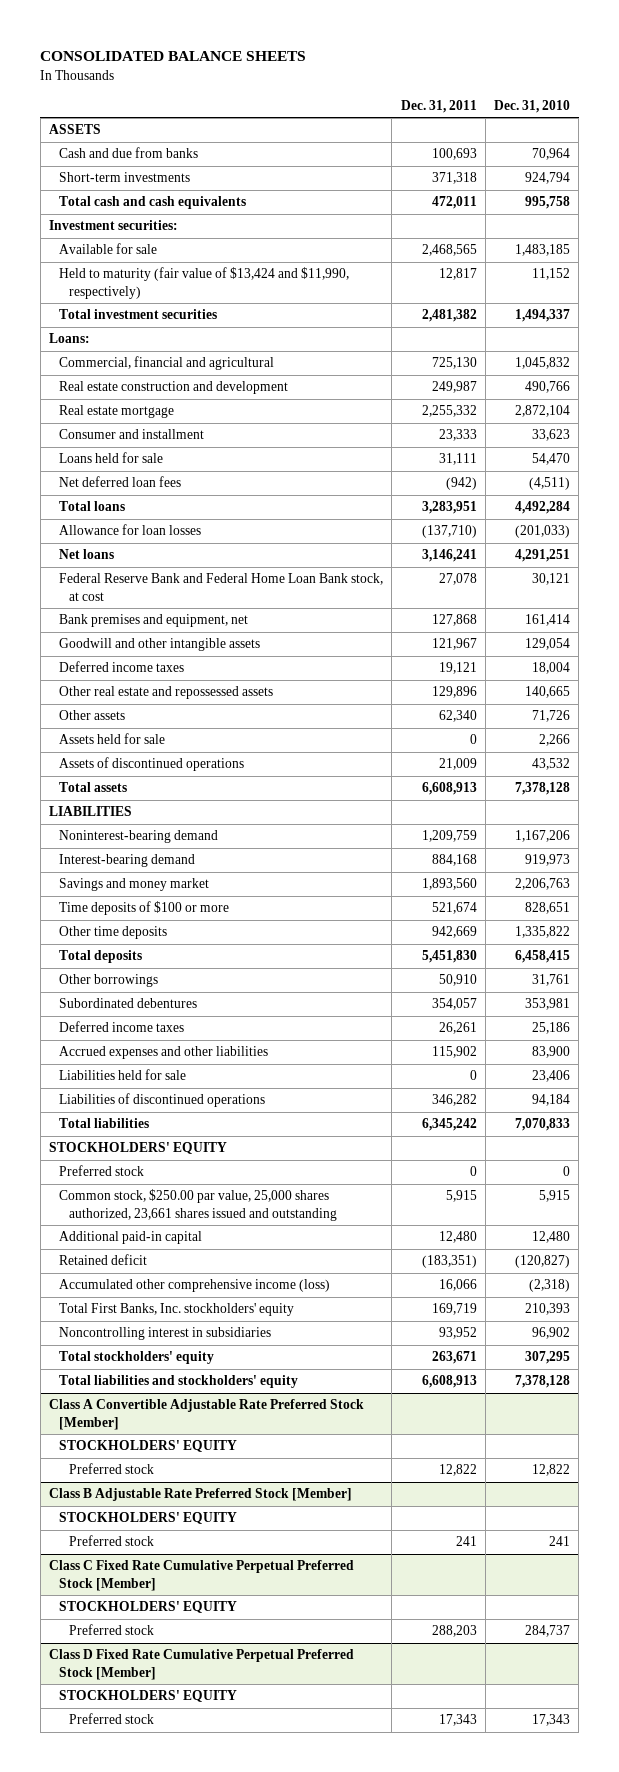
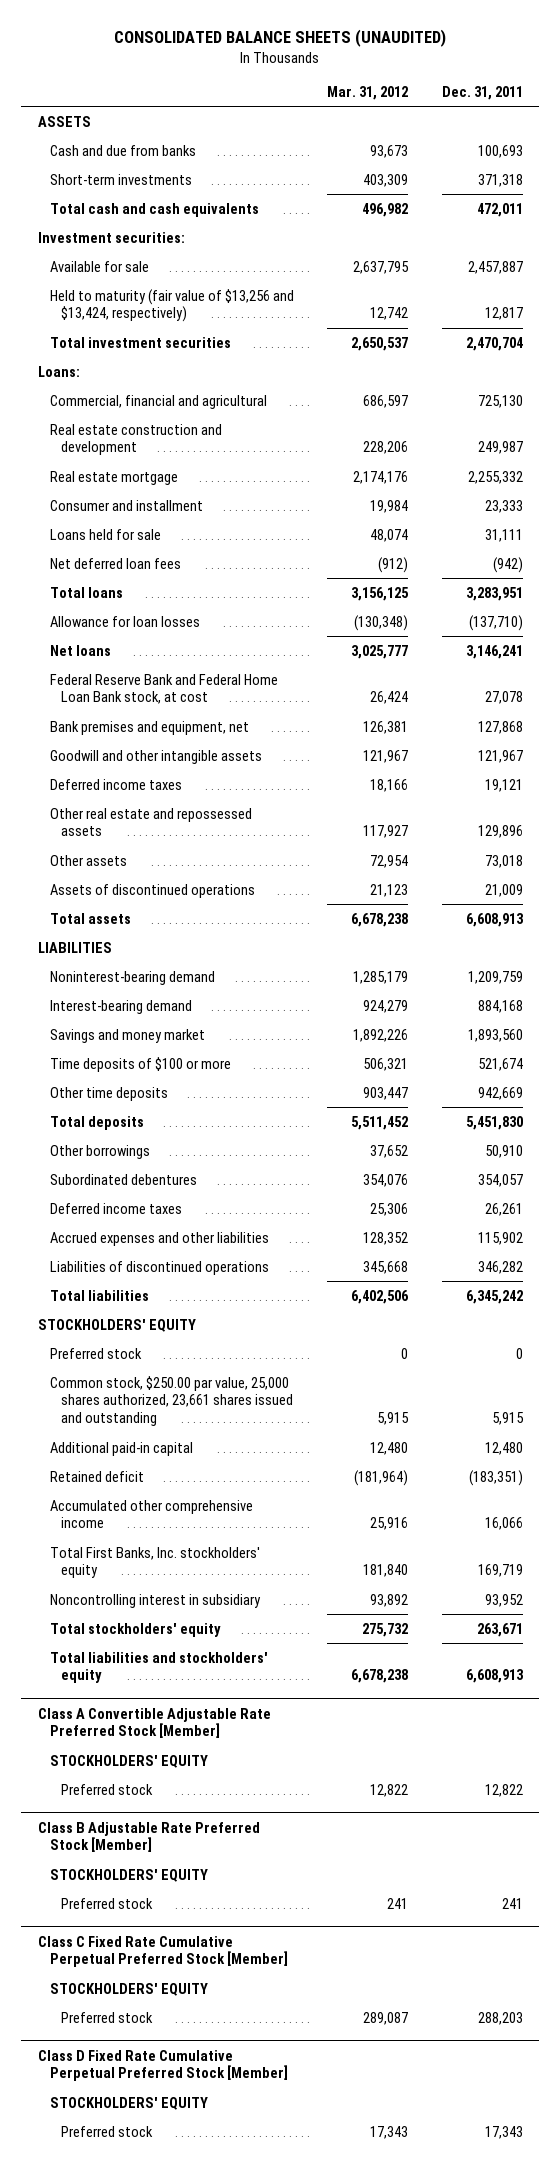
[40,51,307,62] CONSOLIDATED BALANCE SHEETS -> [114,29,447,48] CONSOLIDATED BALANCE SHEETS (UNAUDITED)
[494,99,571,113] Dec. 31, 2010 -> none
none -> [327,85,409,100] Mar. 31, 2012
[421,244,477,257] 2,468,565 -> [467,260,523,274] 2,457,887
[59,267,350,299] Held to maturity (fair value of $13,424 and $11,990, respectively) -> [49,288,294,323] Held to maturity (fair value of $13,256 and $13,424, respectively)
[421,309,477,323] 2,481,382 -> [465,336,523,351] 2,470,704
[59,733,166,745] Assets held for sale -> none
[438,710,477,723] 62,340 -> [484,854,523,868] 73,018
[59,1069,187,1081] Liabilities held for sale -> none
[59,1279,331,1293] Accumulated other comprehensive income (loss) -> [49,1499,253,1529] Accumulated other comprehensive income
[59,1327,272,1341] Noncontrolling interest in subsidiaries -> [49,1593,261,1608] Noncontrolling interest in subsidiary

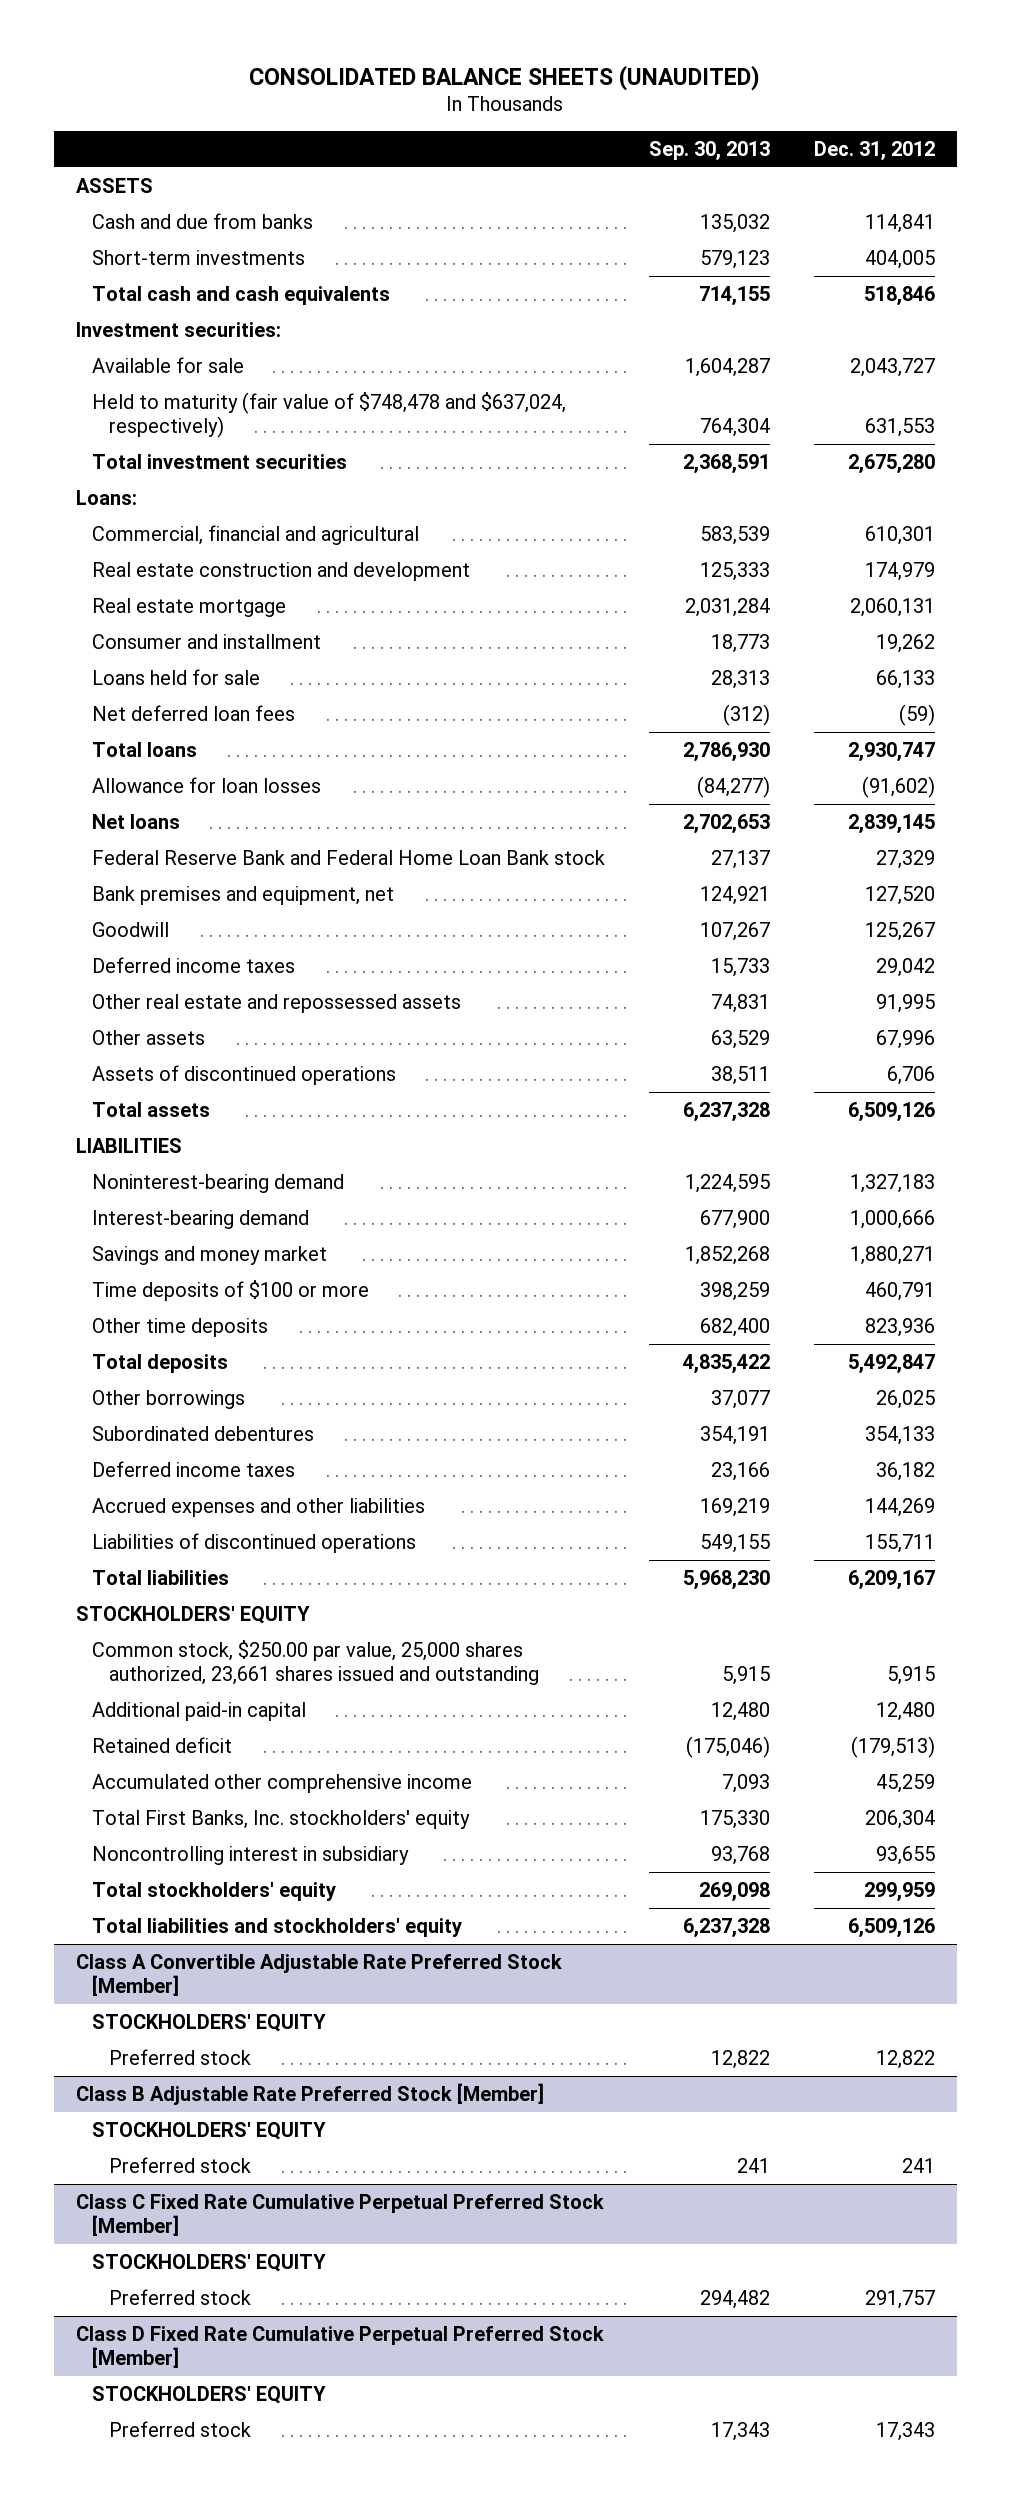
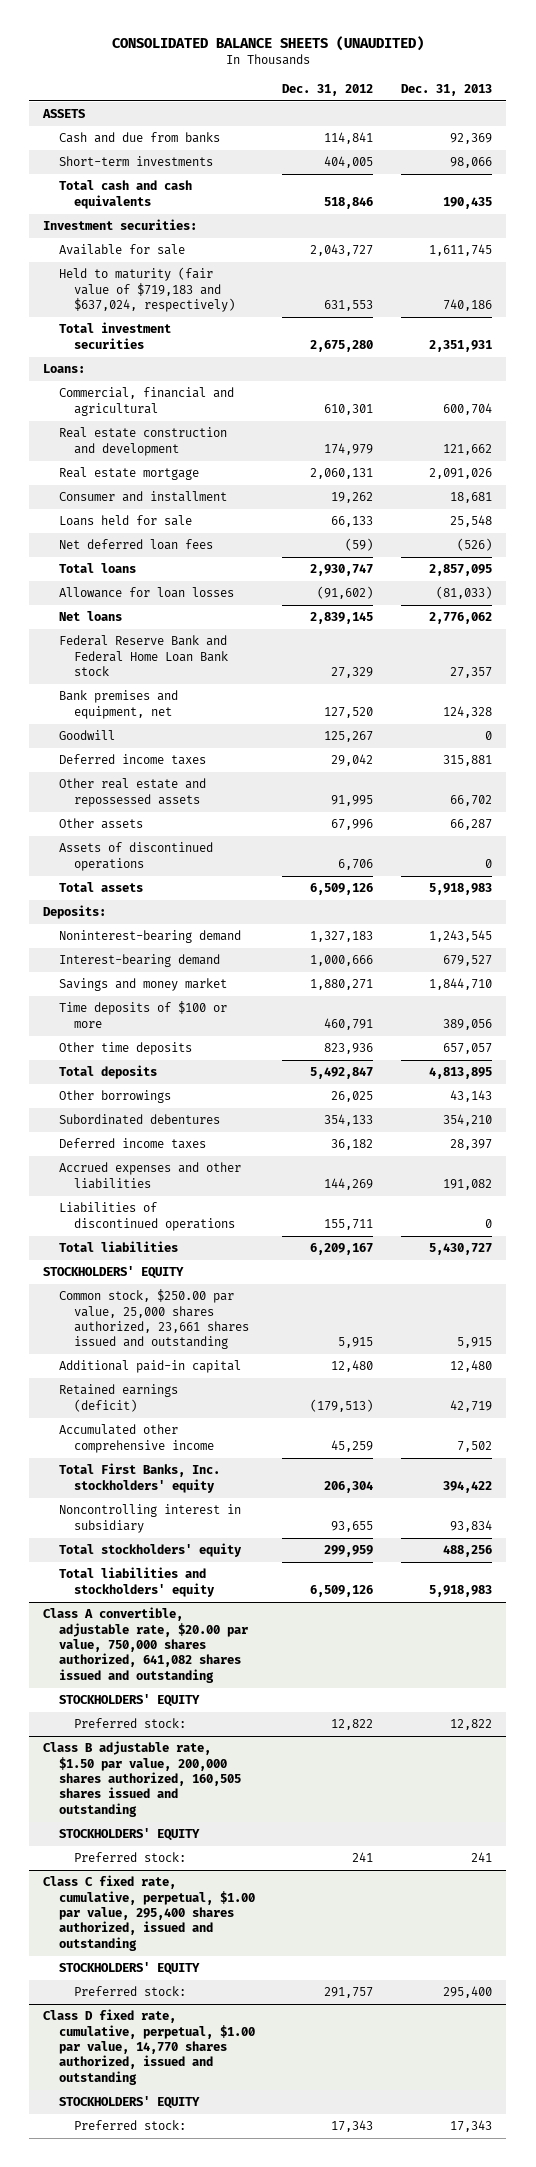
[649,141,771,162] Sep. 30, 2013 -> none
none -> [401,83,493,96] Dec. 31, 2013
[92,391,567,438] Held to maturity (fair value of $748,478 and $637,024, respectively) -> [58,267,235,313] Held to maturity (fair value of $719,183 and $637,024, respectively)
[75,1137,182,1153] LIABILITIES -> none
none -> [43,905,107,920] Deposits:
[92,1736,233,1753] Retained deficit -> [58,1384,178,1412] Retained earnings (deficit)
[75,1953,562,1996] Class A Convertible Adjustable Rate Preferred Stock [Member] -> none
none -> [43,1607,248,1683] Class A convertible, adjustable rate, $20.00 par value, 750,000 shares authorized, 641,082 shares issued and outstanding
[75,2082,544,2105] Class B Adjustable Rate Preferred Stock [Member] -> none
[108,2048,251,2065] Preferred stock -> [73,1718,186,1729] Preferred stock:
none -> [43,1741,241,1817] Class B adjustable rate, $1.50 par value, 200,000 shares authorized, 160,505 shares issued and outstanding
[75,2193,604,2236] Class C Fixed Rate Cumulative Perpetual Preferred Stock [Member] -> none
[108,2156,251,2173] Preferred stock -> [73,1852,186,1863] Preferred stock:
none -> [43,1875,255,1951] Class C fixed rate, cumulative, perpetual, $1.00 par value, 295,400 shares authorized, issued and outstanding
[75,2325,604,2368] Class D Fixed Rate Cumulative Perpetual Preferred Stock [Member] -> none
[108,2288,251,2305] Preferred stock -> [73,1986,186,1997] Preferred stock:
none -> [43,2009,255,2085] Class D fixed rate, cumulative, perpetual, $1.00 par value, 14,770 shares authorized, issued and outstanding
[108,2420,251,2437] Preferred stock -> [73,2120,186,2131] Preferred stock:

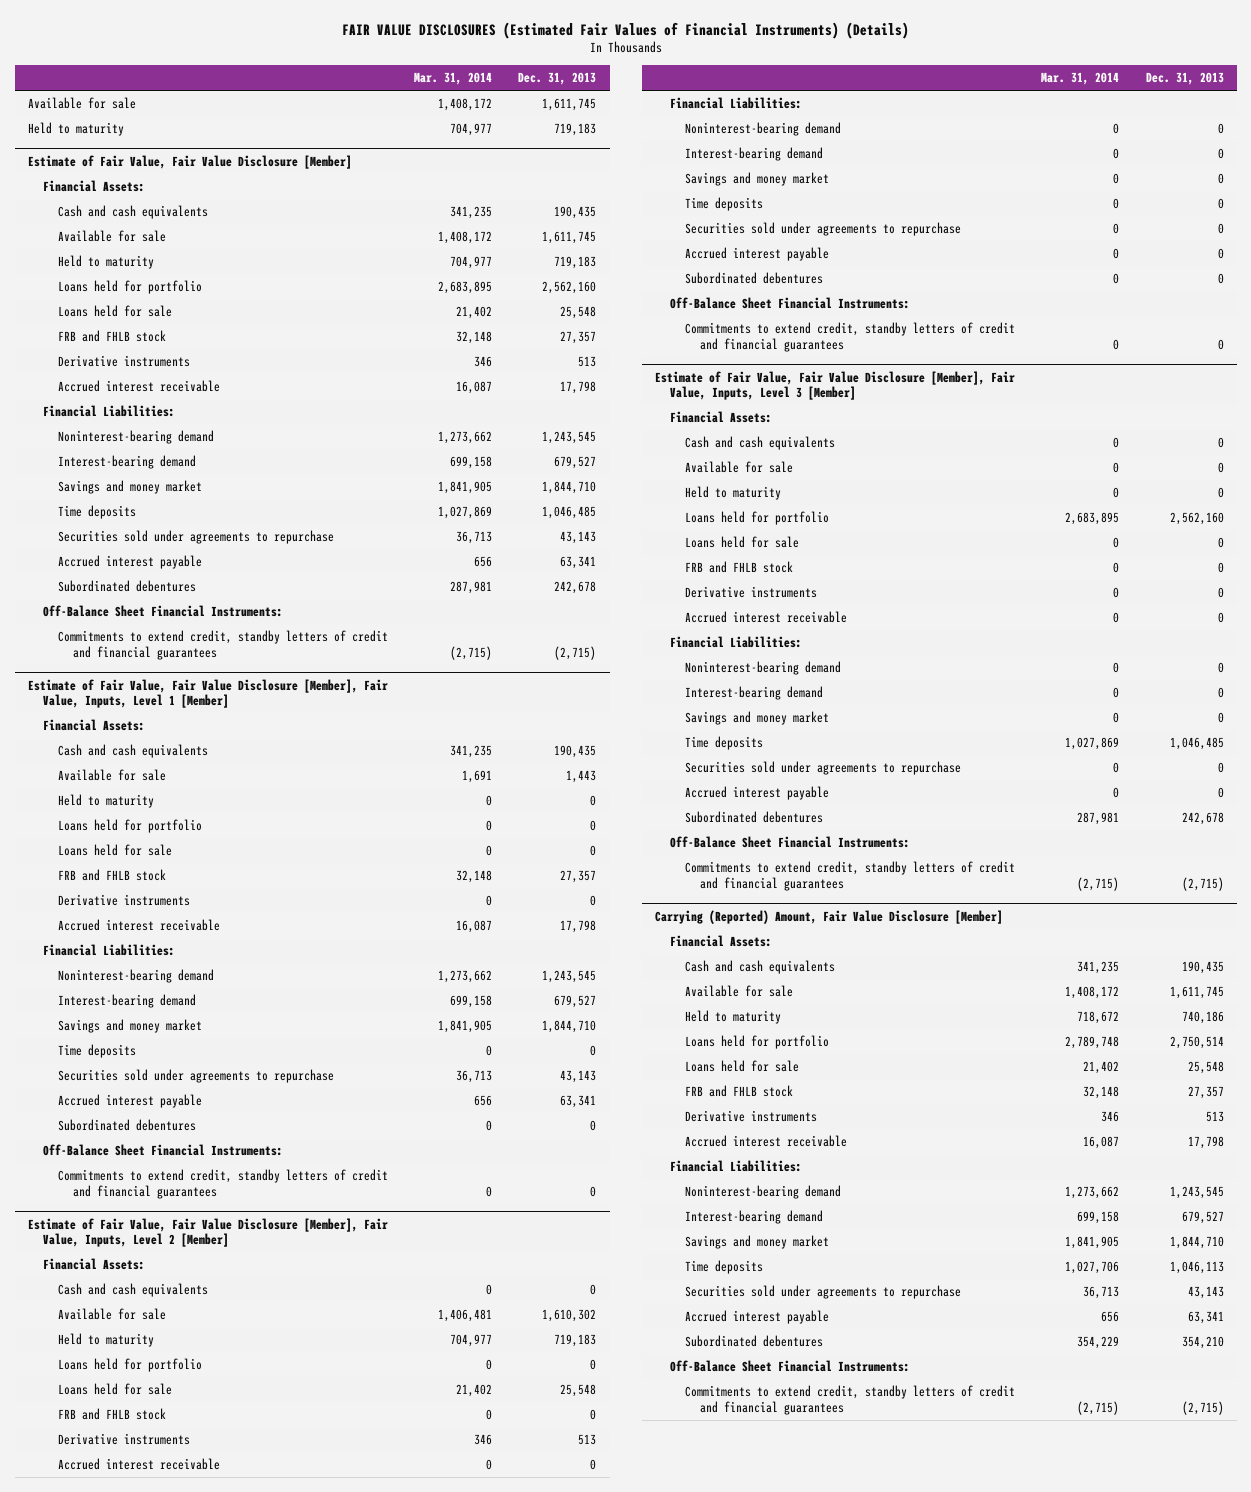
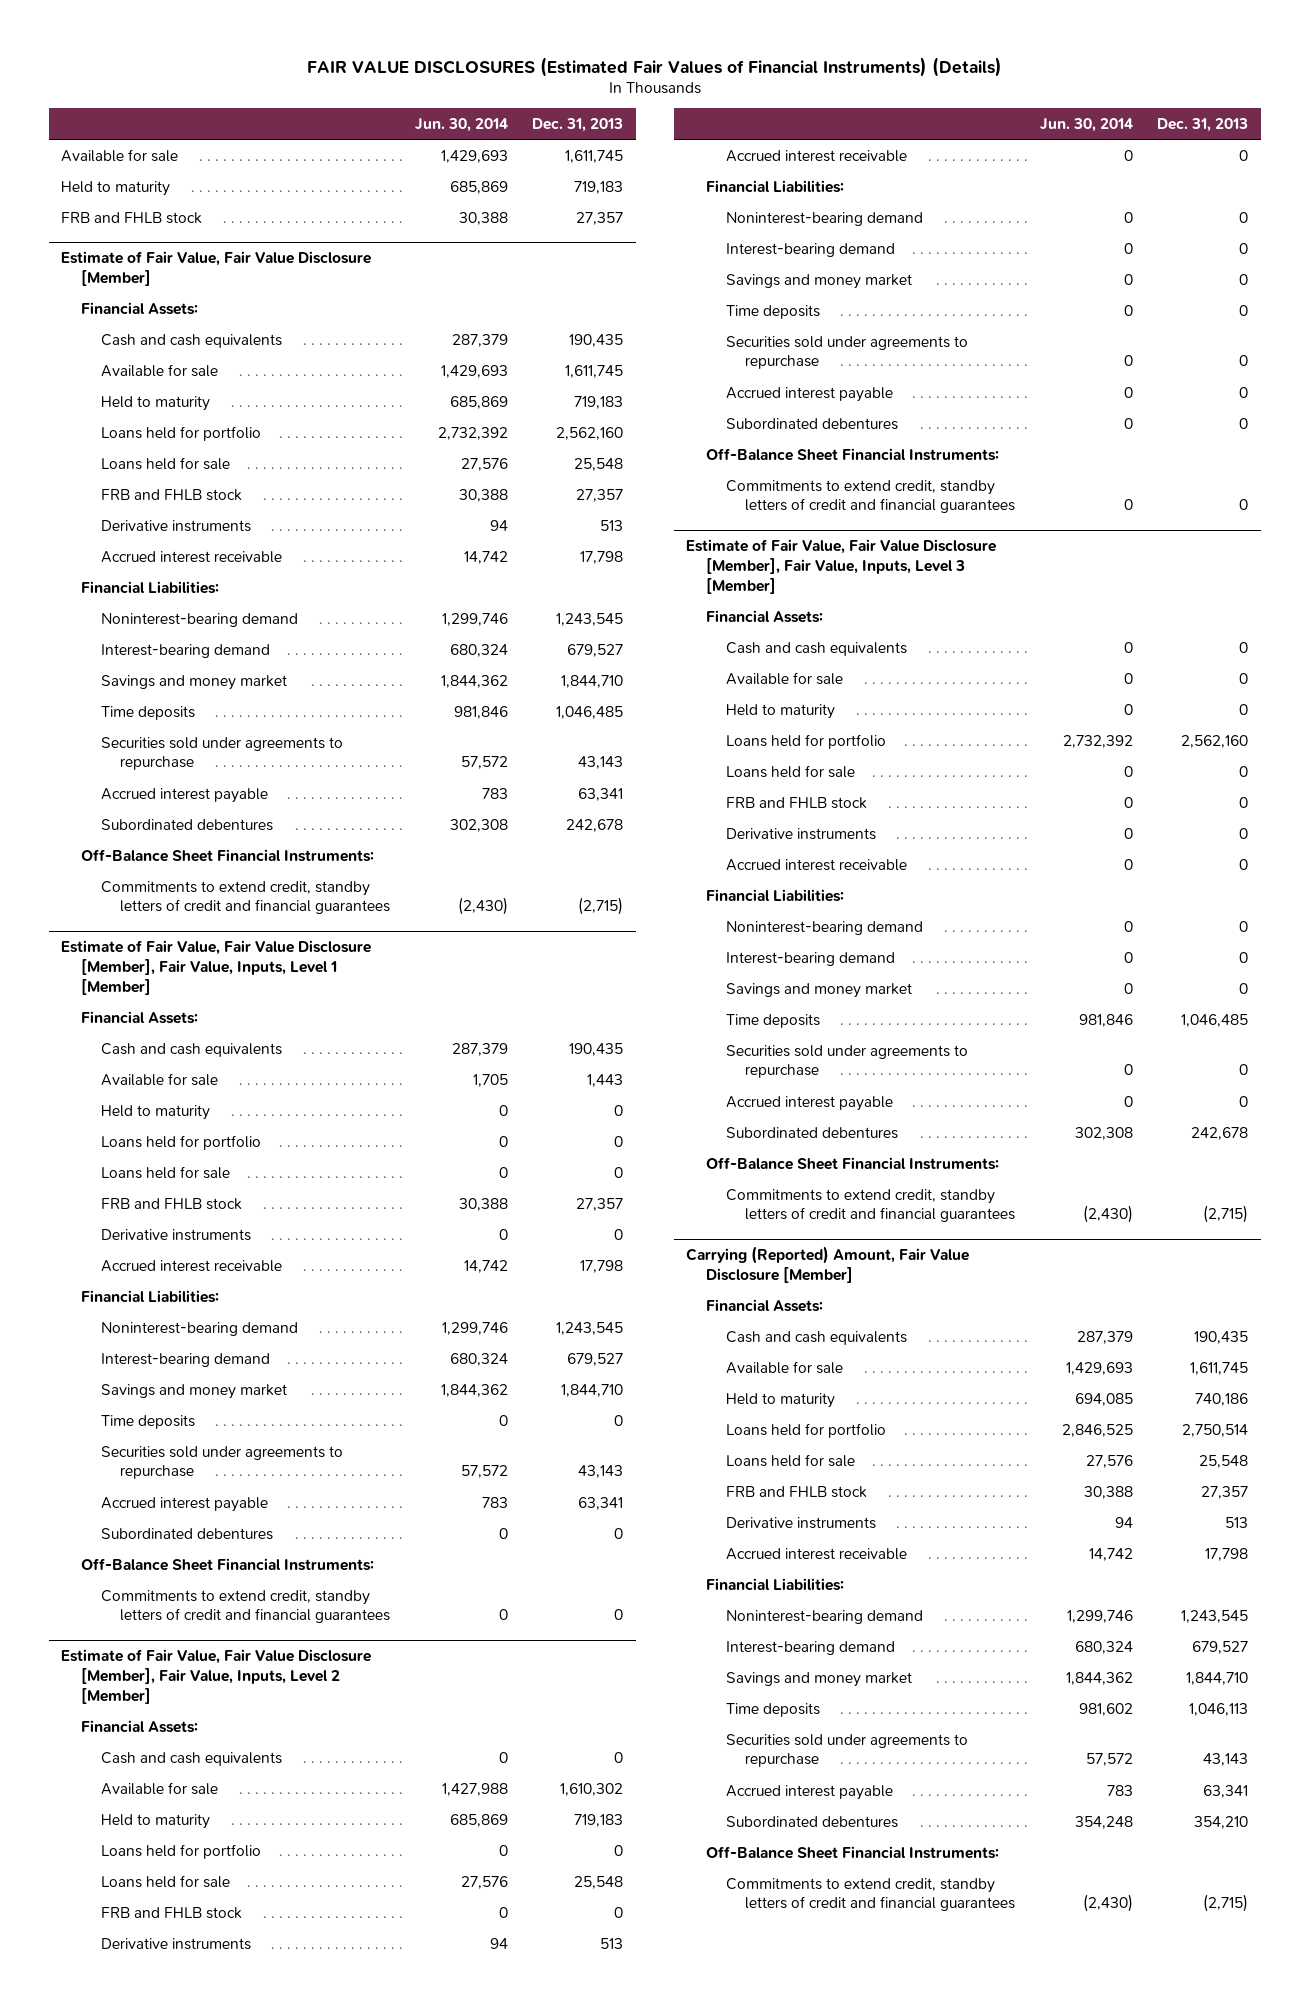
[414,72,493,86] Mar. 31, 2014 -> none
none -> [414,118,508,133] Jun. 30, 2014
none -> [61,211,203,224] FRB and FHLB stock

